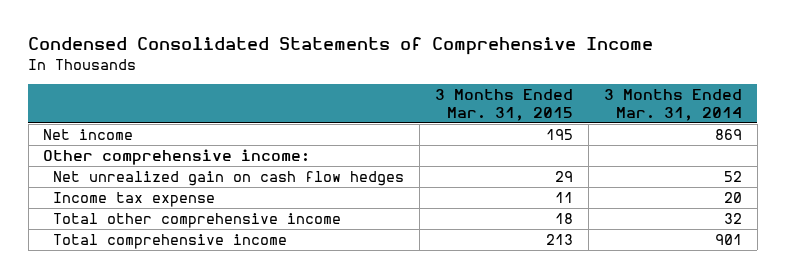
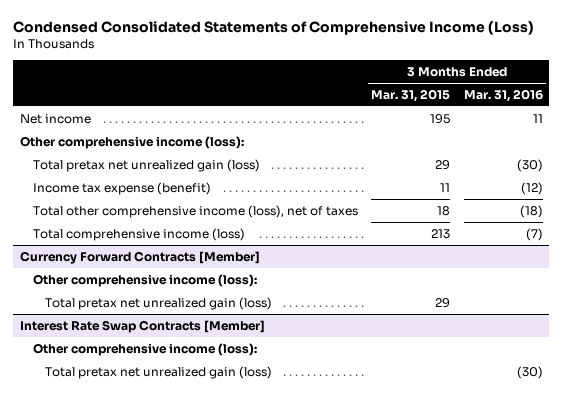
[28,37,654,56] Condensed Consolidated Statements of Comprehensive Income -> [13,20,535,35] Condensed Consolidated Statements of Comprehensive Income (Loss)
[603,89,742,121] 3 Months Ended Mar. 31, 2014 -> none
none -> [463,88,543,102] Mar. 31, 2016
[53,171,405,187] Net unrealized gain on cash flow hedges -> none
[43,149,311,166] Other comprehensive income: -> [19,135,244,149] Other comprehensive income (loss):
none -> [32,158,260,172] Total pretax net unrealized gain (loss)
[53,192,216,208] Income tax expense -> [32,181,211,195] Income tax expense (benefit)
[53,213,342,229] Total other comprehensive income -> [32,204,358,218] Total other comprehensive income (loss), net of taxes
[53,234,288,250] Total comprehensive income -> [32,227,245,241] Total comprehensive income (loss)
none -> [19,250,260,264] Currency Forward Contracts [Member]
none -> [32,273,257,287] Other comprehensive income (loss):
none -> [45,296,273,310] Total pretax net unrealized gain (loss)
none -> [19,319,265,333] Interest Rate Swap Contracts [Member]
none -> [32,342,257,356] Other comprehensive income (loss):
none -> [45,365,273,379] Total pretax net unrealized gain (loss)

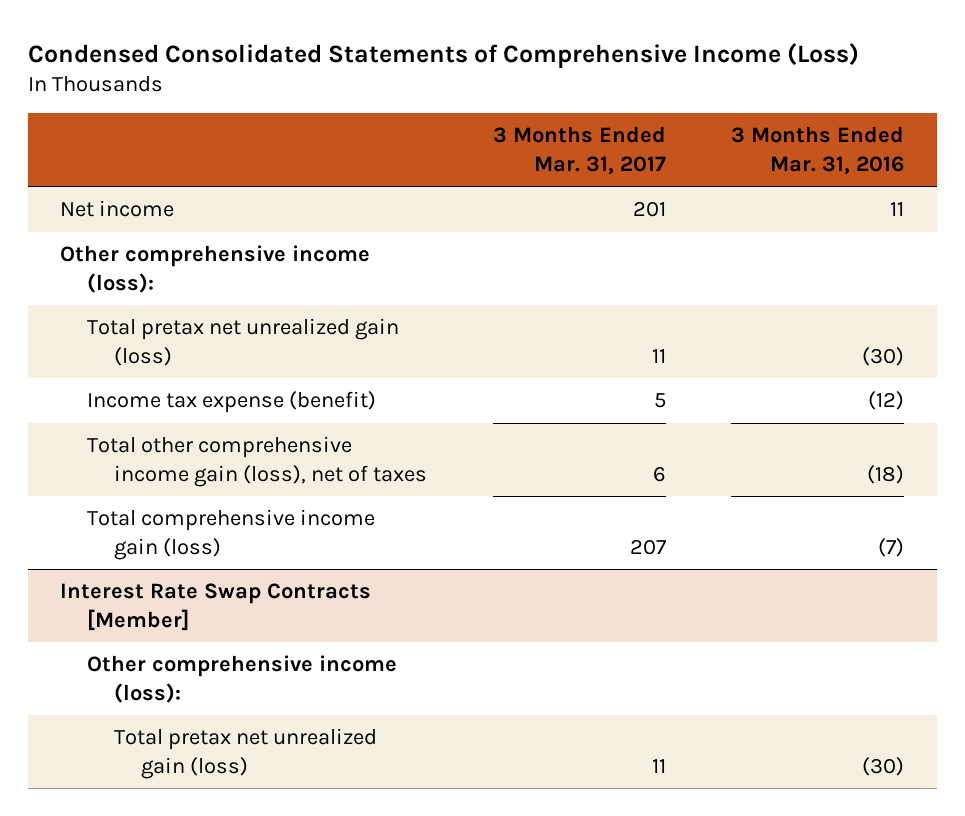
[371,88,451,102] Mar. 31, 2015 -> none
none -> [492,126,666,174] 3 Months Ended Mar. 31, 2017
[19,250,260,264] Currency Forward Contracts [Member] -> none
[32,273,257,287] Other comprehensive income (loss): -> none
[45,296,273,310] Total pretax net unrealized gain (loss) -> none
[32,204,358,218] Total other comprehensive income (loss), net of taxes -> [87,436,427,487] Total other comprehensive income gain (loss), net of taxes
[32,227,245,241] Total comprehensive income (loss) -> [87,509,376,560] Total comprehensive income gain (loss)

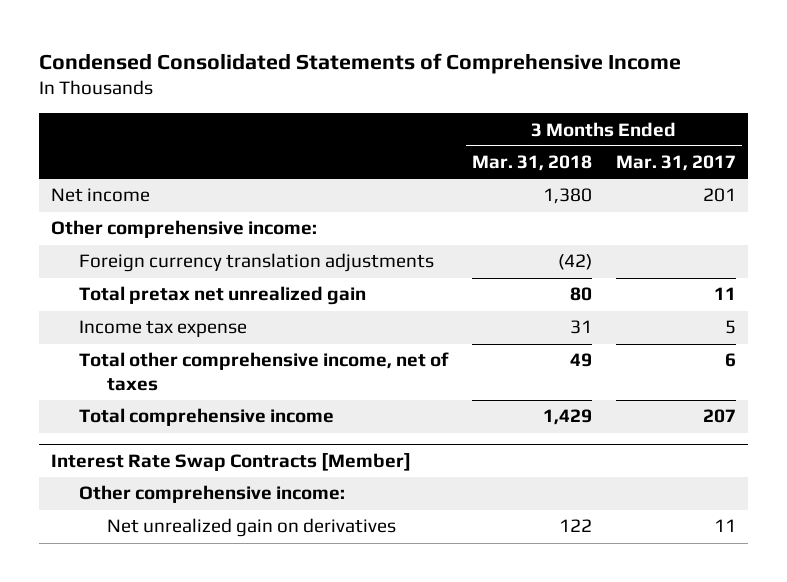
[27,42,859,68] Condensed Consolidated Statements of Comprehensive Income (Loss) -> [39,52,682,74] Condensed Consolidated Statements of Comprehensive Income
[731,126,905,174] 3 Months Ended Mar. 31, 2016 -> none
none -> [471,155,592,172] Mar. 31, 2018
[60,245,371,293] Other comprehensive income (loss): -> [51,220,318,239] Other comprehensive income:
none -> [79,253,435,273] Foreign currency translation adjustments
[87,318,400,366] Total pretax net unrealized gain (loss) -> [79,286,367,306] Total pretax net unrealized gain
[87,391,377,414] Income tax expense (benefit) -> [79,320,248,338] Income tax expense
[87,436,427,487] Total other comprehensive income gain (loss), net of taxes -> [79,352,450,392] Total other comprehensive income, net of taxes
[87,509,376,560] Total comprehensive income gain (loss) -> [79,408,335,427] Total comprehensive income
[113,728,377,779] Total pretax net unrealized gain (loss) -> none
[87,655,398,703] Other comprehensive income (loss): -> [79,485,346,504] Other comprehensive income:
none -> [106,518,396,538] Net unrealized gain on derivatives

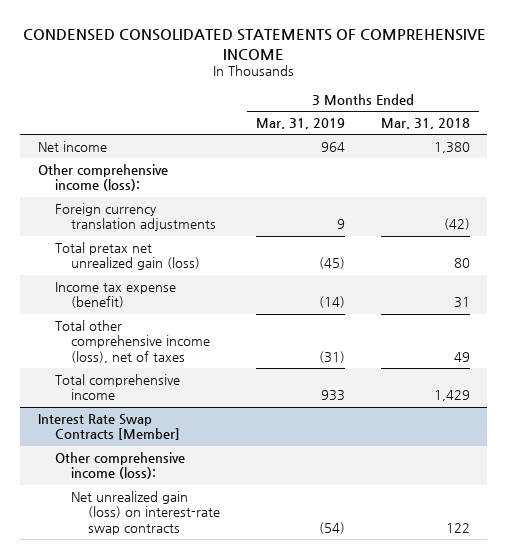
[39,52,682,74] Condensed Consolidated Statements of Comprehensive Income -> [22,29,486,60] CONDENSED CONSOLIDATED STATEMENTS OF COMPREHENSIVE INCOME
[615,155,736,172] Mar. 31, 2017 -> none
none -> [255,117,345,129] Mar. 31, 2019
[51,220,318,239] Other comprehensive income: -> [37,163,168,192] Other comprehensive income (loss):
[79,286,367,306] Total pretax net unrealized gain -> [54,241,201,271] Total pretax net unrealized gain (loss)
[79,320,248,338] Income tax expense -> [54,281,176,309] Income tax expense (benefit)
[79,352,450,392] Total other comprehensive income, net of taxes -> [54,319,211,363] Total other comprehensive income (loss), net of taxes
[79,485,346,504] Other comprehensive income: -> [54,451,185,480] Other comprehensive income (loss):
[106,518,396,538] Net unrealized gain on derivatives -> [71,490,221,535] Net unrealized gain (loss) on interest-rate swap contracts

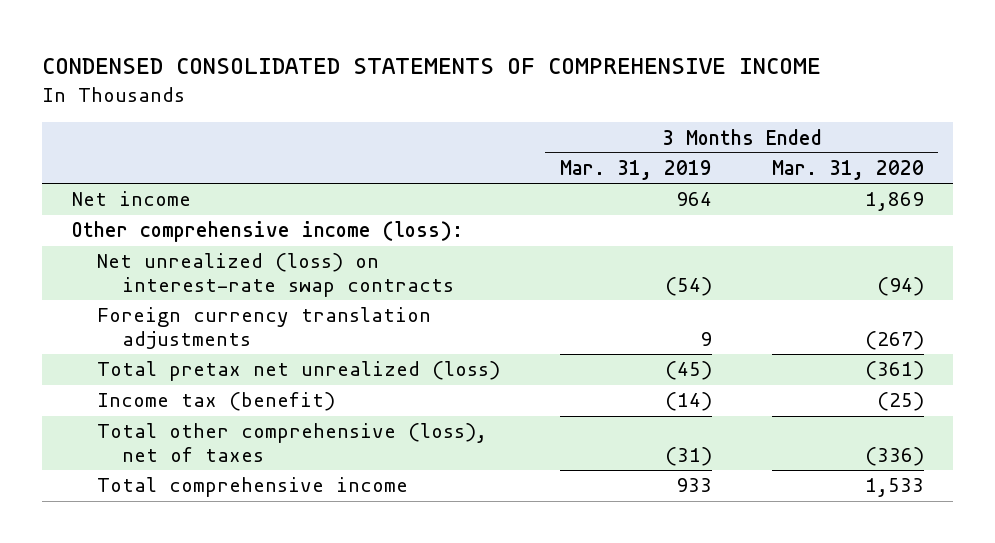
[380,117,470,129] Mar. 31, 2018 -> none
none -> [771,160,924,181] Mar. 31, 2020
none -> [96,253,455,298] Net unrealized (loss) on interest-rate swap contracts
[54,241,201,271] Total pretax net unrealized gain (loss) -> [96,361,500,382] Total pretax net unrealized (loss)
[54,281,176,309] Income tax expense (benefit) -> [96,392,335,412] Income tax (benefit)
[54,319,211,363] Total other comprehensive income (loss), net of taxes -> [96,423,487,463] Total other comprehensive (loss), net of taxes
[37,413,180,441] Interest Rate Swap Contracts [Member] -> none
[54,451,185,480] Other comprehensive income (loss): -> none
[71,490,221,535] Net unrealized gain (loss) on interest-rate swap contracts -> none

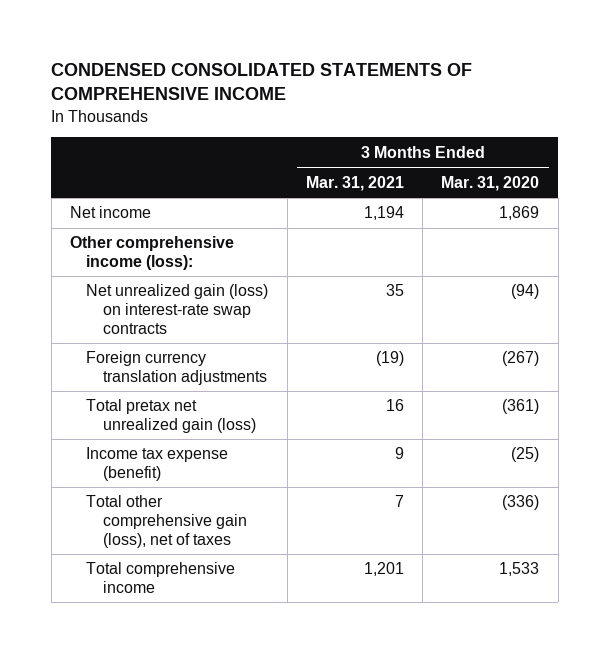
[559,160,712,181] Mar. 31, 2019 -> none
none -> [305,175,404,191] Mar. 31, 2021
[96,253,455,298] Net unrealized (loss) on interest-rate swap contracts -> [86,284,269,334] Net unrealized gain (loss) on interest-rate swap contracts
[96,361,500,382] Total pretax net unrealized (loss) -> [86,399,256,433] Total pretax net unrealized gain (loss)
[96,392,335,412] Income tax (benefit) -> [86,447,229,481] Income tax expense (benefit)
[96,423,487,463] Total other comprehensive (loss), net of taxes -> [86,495,247,548] Total other comprehensive gain (loss), net of taxes

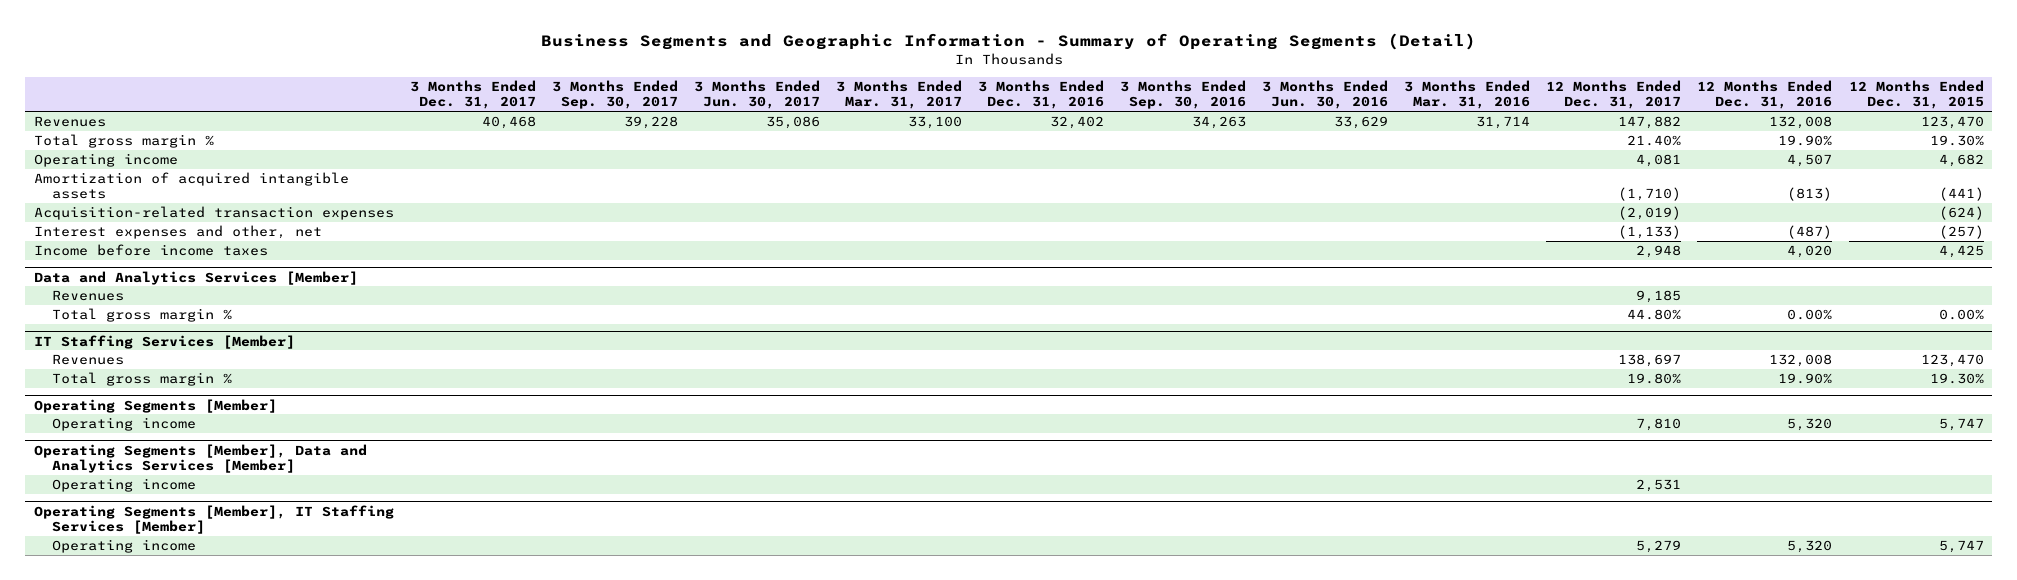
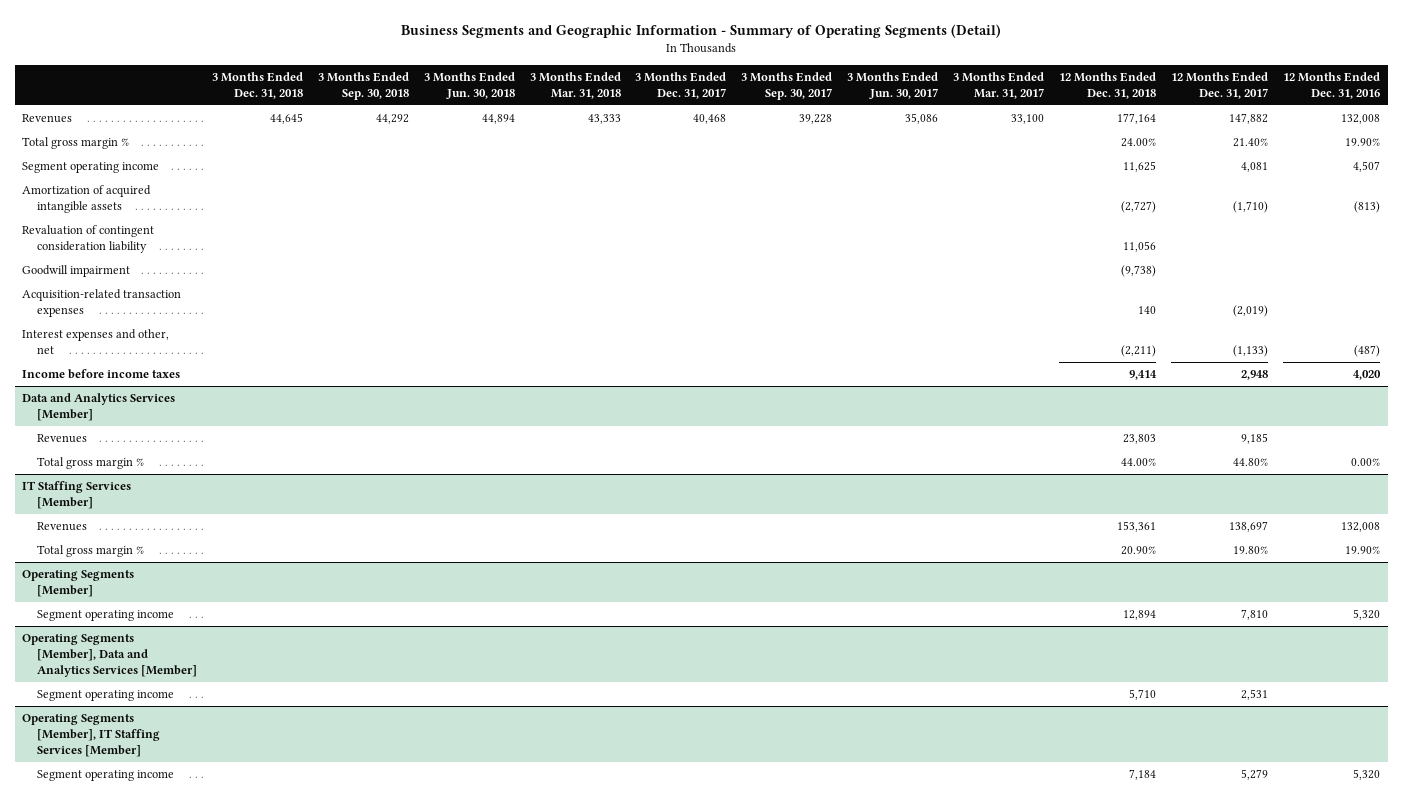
[978,79,1105,110] 3 Months Ended Dec. 31, 2016 -> none
[1120,79,1247,110] 3 Months Ended Sep. 30, 2016 -> none
[1262,79,1389,110] 3 Months Ended Jun. 30, 2016 -> none
[1404,79,1531,110] 3 Months Ended Mar. 31, 2016 -> none
[1848,79,1984,110] 12 Months Ended Dec. 31, 2015 -> none
none -> [211,71,303,99] 3 Months Ended Dec. 31, 2018
none -> [317,71,409,100] 3 Months Ended Sep. 30, 2018
none -> [423,71,515,99] 3 Months Ended Jun. 30, 2018
none -> [529,71,621,99] 3 Months Ended Mar. 31, 2018
none -> [1059,71,1157,99] 12 Months Ended Dec. 31, 2018
[33,152,178,167] Operating income -> [22,162,160,174] Segment operating income
none -> [22,225,155,254] Revaluation of contingent consideration liability
none -> [22,265,131,278] Goodwill impairment
[51,416,196,431] Operating income -> [36,610,174,622] Segment operating income
[51,477,196,492] Operating income -> [36,690,174,702] Segment operating income
[51,538,196,553] Operating income -> [36,770,174,782] Segment operating income

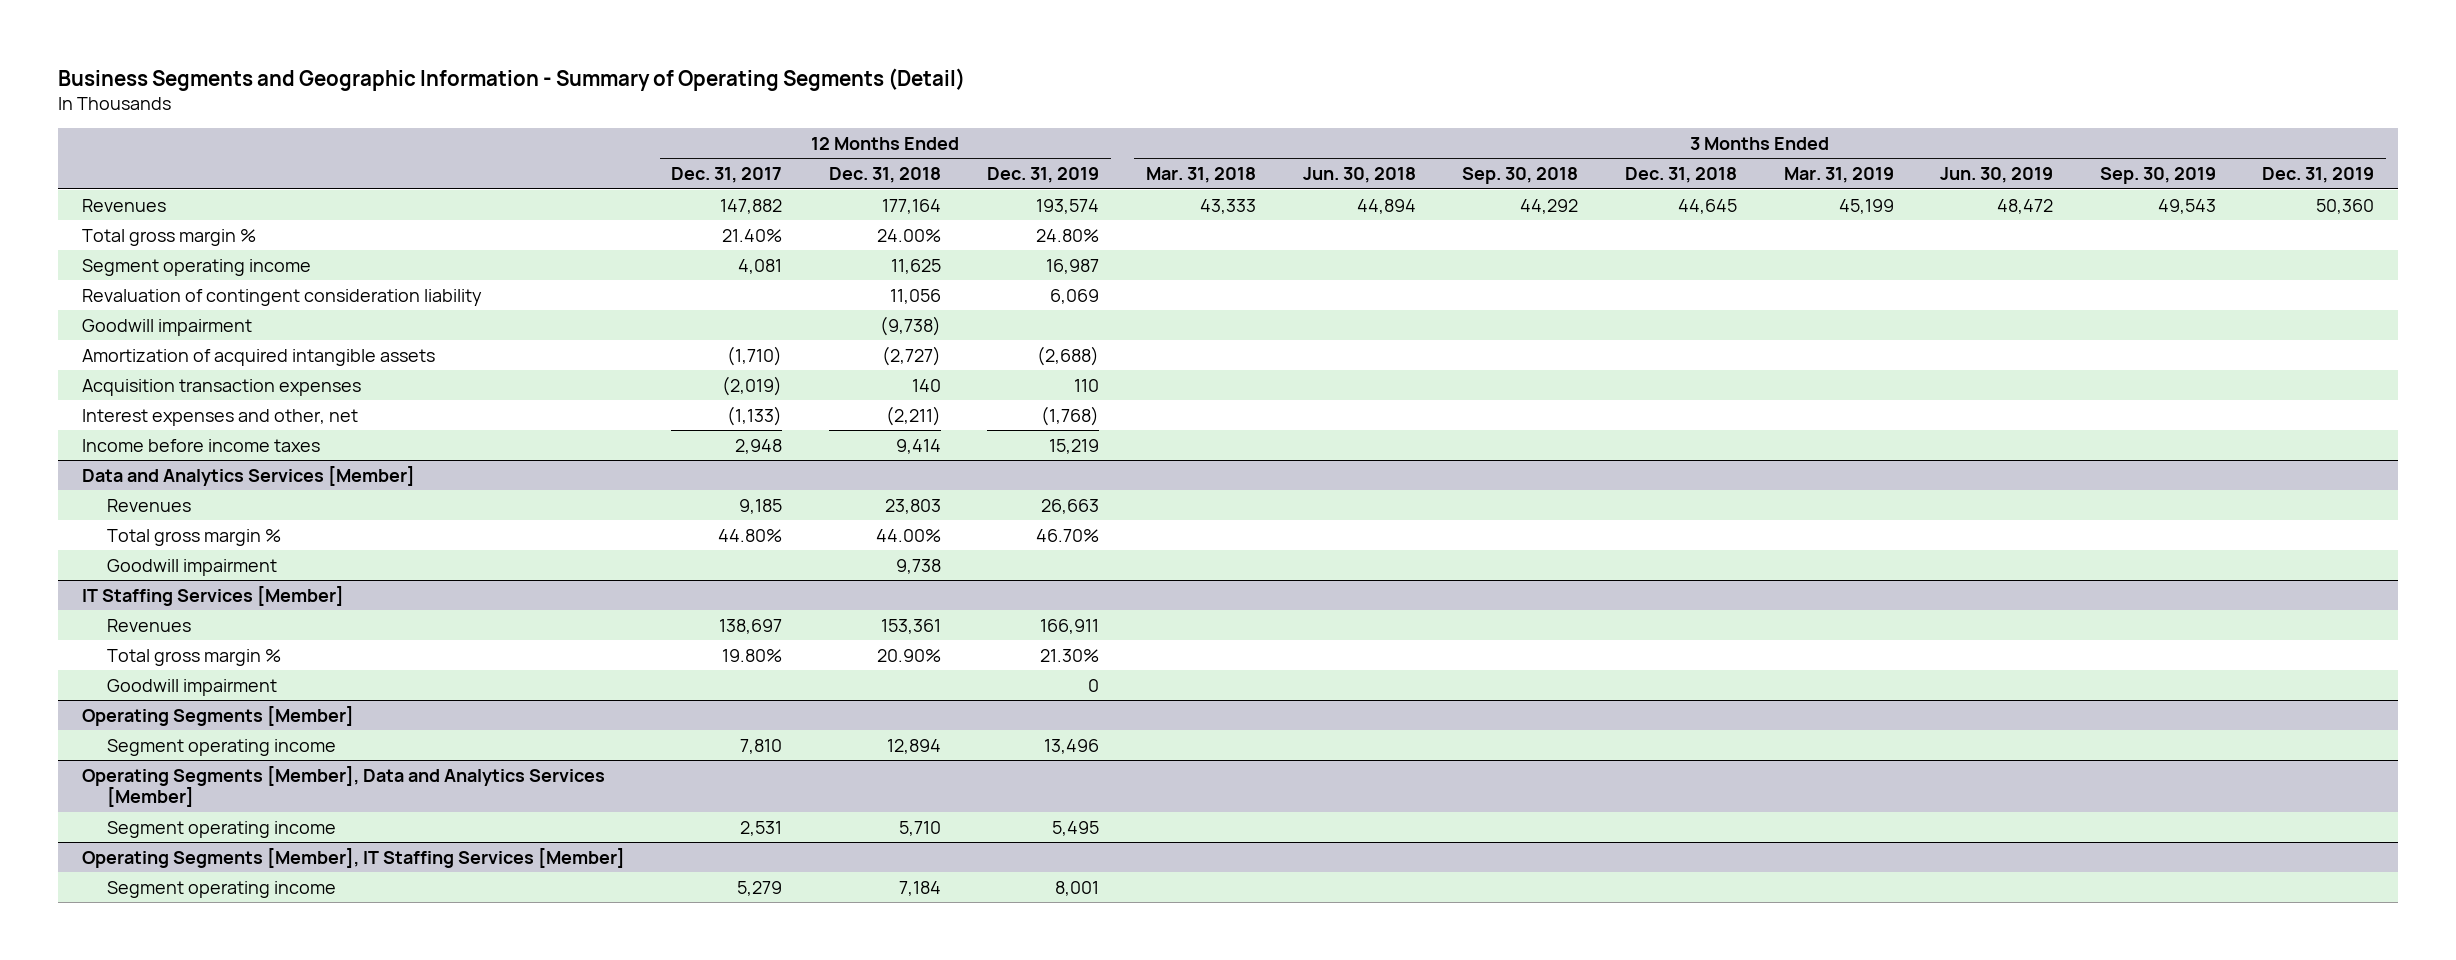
[635,71,727,99] 3 Months Ended Dec. 31, 2017 -> none
[741,71,833,100] 3 Months Ended Sep. 30, 2017 -> none
[847,71,939,99] 3 Months Ended Jun. 30, 2017 -> none
[953,71,1045,99] 3 Months Ended Mar. 31, 2017 -> none
[1283,71,1381,99] 12 Months Ended Dec. 31, 2016 -> none
none -> [987,166,1100,183] Dec. 31, 2019
none -> [1783,166,1894,183] Mar. 31, 2019
none -> [1940,166,2054,183] Jun. 30, 2019
none -> [2099,166,2216,184] Sep. 30, 2019
none -> [2262,166,2375,183] Dec. 31, 2019
[22,185,152,214] Amortization of acquired intangible assets -> [81,348,435,366] Amortization of acquired intangible assets
[22,289,182,318] Acquisition-related transaction expenses -> [81,378,361,396] Acquisition transaction expenses
none -> [107,558,278,576] Goodwill impairment
none -> [107,678,278,696] Goodwill impairment

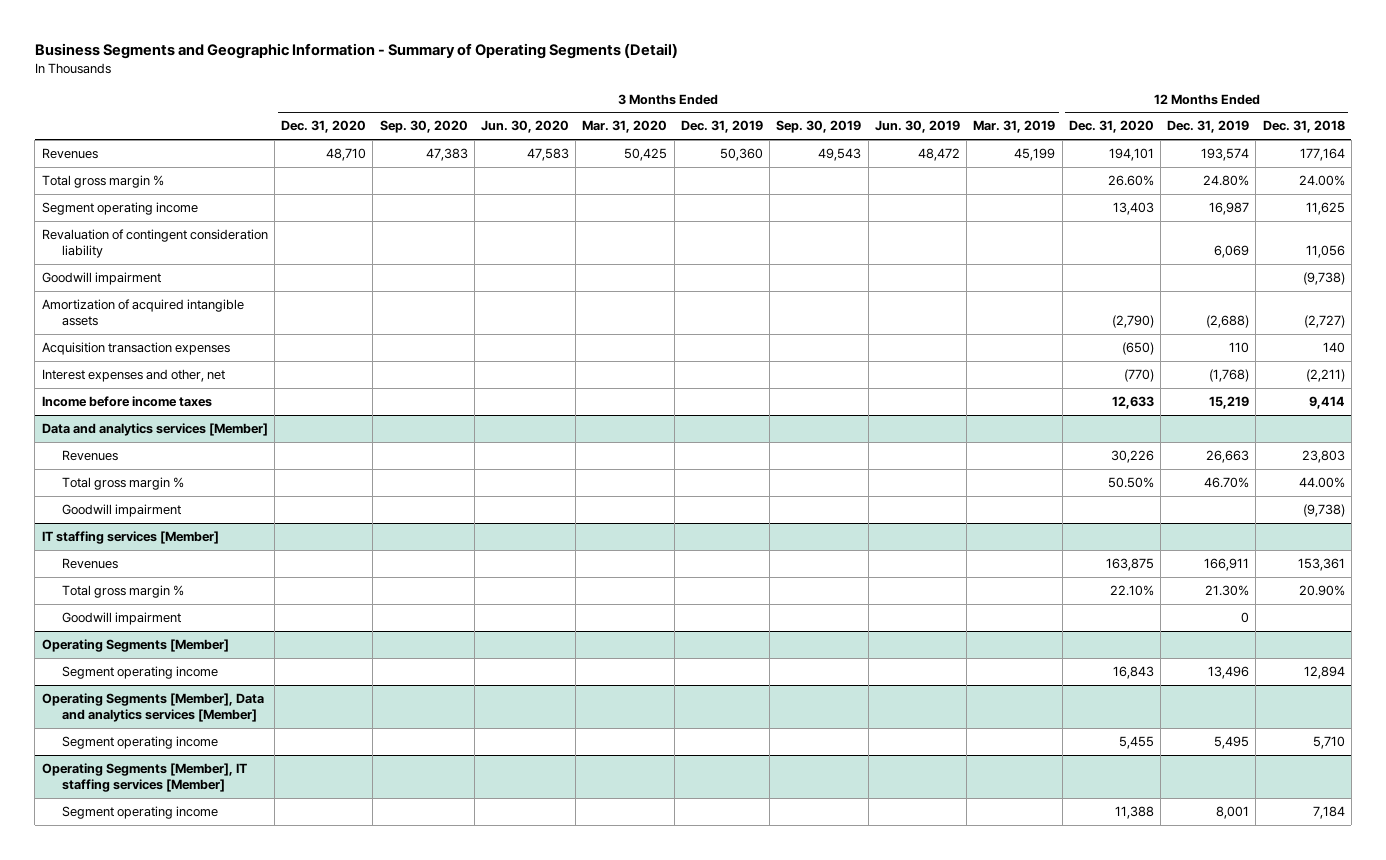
[671,166,783,183] Dec. 31, 2017 -> none
[1146,166,1257,183] Mar. 31, 2018 -> none
[1302,166,1416,183] Jun. 30, 2018 -> none
[1462,166,1579,184] Sep. 30, 2018 -> none
[1624,166,1737,183] Dec. 31, 2018 -> none
none -> [281,120,367,134] Dec. 31, 2020
none -> [379,120,468,134] Sep. 30, 2020
none -> [480,120,569,134] Jun. 30, 2020
none -> [582,120,668,134] Mar. 31, 2020
none -> [1068,120,1154,134] Dec. 31, 2020
[81,465,415,486] Data and Analytics Services [Member] -> [41,422,268,436] Data and analytics services [Member]
[895,558,941,574] 9,738 -> [1302,503,1345,517] (9,738)
[81,585,344,606] IT Staffing Services [Member] -> [41,530,219,544] IT staffing services [Member]
[81,765,605,808] Operating Segments [Member], Data and Analytics Services [Member] -> [41,692,264,723] Operating Segments [Member], Data and analytics services [Member]
[81,847,625,868] Operating Segments [Member], IT Staffing Services [Member] -> [41,762,247,793] Operating Segments [Member], IT staffing services [Member]

